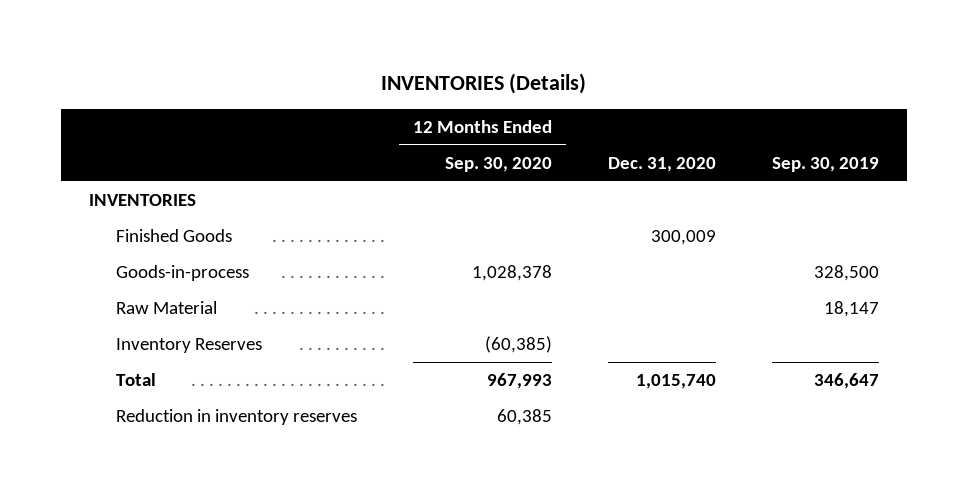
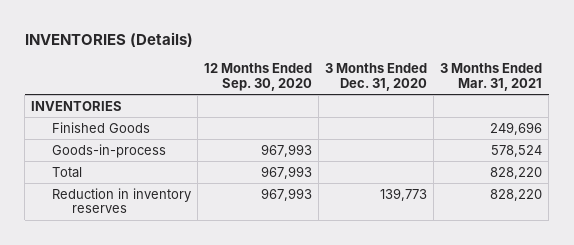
[608,156,717,172] Dec. 31, 2020 -> none
[772,156,880,172] Sep. 30, 2019 -> none
none -> [325,63,428,91] 3 Months Ended Dec. 31, 2020
none -> [440,63,543,91] 3 Months Ended Mar. 31, 2021
[115,300,217,314] Raw Material -> none
[115,337,262,353] Inventory Reserves -> none
[472,264,553,281] 1,028,378 -> [260,143,312,157] 967,993
[497,408,553,425] 60,385 -> [260,187,312,201] 967,993

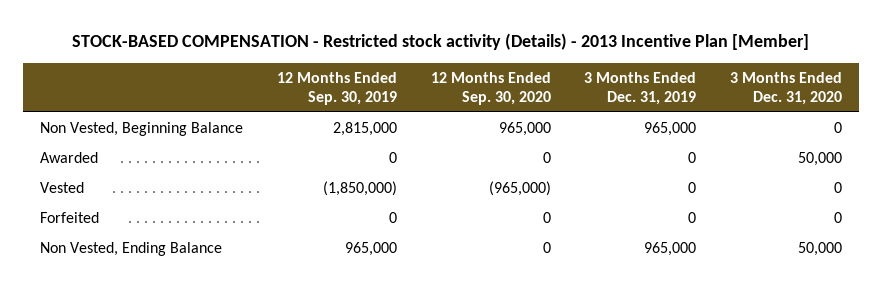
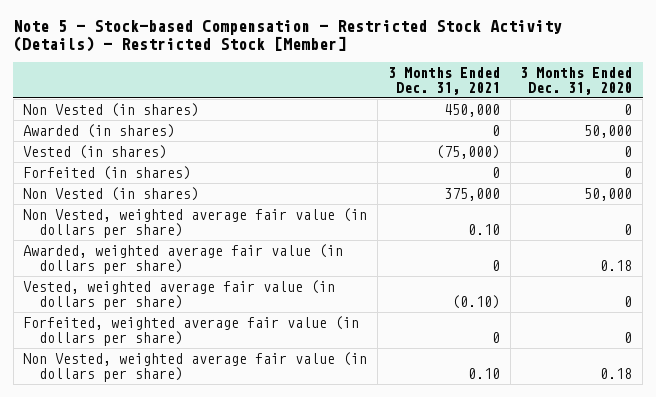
[72,33,810,51] STOCK-BASED COMPENSATION - Restricted stock activity (Details) - 2013 Incentive Plan [Member] -> [13,19,563,53] Note 5 - Stock-based Compensation - Restricted Stock Activity (Details) - Restricted Stock [Member]
[276,72,397,105] 12 Months Ended Sep. 30, 2019 -> none
[430,72,551,105] 12 Months Ended Sep. 30, 2020 -> none
[584,72,697,105] 3 Months Ended Dec. 31, 2019 -> none
none -> [387,67,500,95] 3 Months Ended Dec. 31, 2021
[40,122,244,137] Non Vested, Beginning Balance -> [23,102,200,117] Non Vested (in shares)
[40,152,99,164] Awarded -> [23,123,176,138] Awarded (in shares)
[40,182,85,194] Vested -> [23,144,168,159] Vested (in shares)
[40,212,100,224] Forfeited -> [23,165,192,180] Forfeited (in shares)
[40,242,223,257] Non Vested, Ending Balance -> [23,186,200,201] Non Vested (in shares)
none -> [23,207,368,238] Non Vested, weighted average fair value (in dollars per share)
none -> [23,243,344,274] Awarded, weighted average fair value (in dollars per share)
none -> [23,279,336,310] Vested, weighted average fair value (in dollars per share)
none -> [23,315,360,346] Forfeited, weighted average fair value (in dollars per share)
none -> [23,351,368,382] Non Vested, weighted average fair value (in dollars per share)

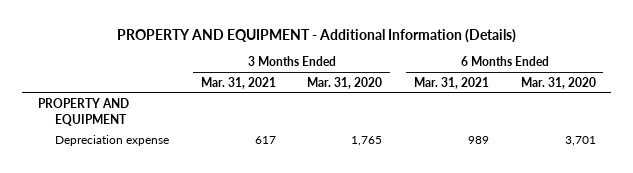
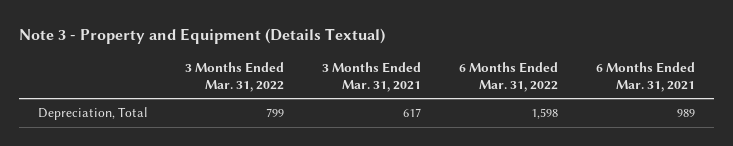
[116,28,516,43] PROPERTY AND EQUIPMENT - Additional Information (Details) -> [18,27,385,44] Note 3 - Property and Equipment (Details Textual)
[307,76,383,89] Mar. 31, 2020 -> none
[520,76,596,89] Mar. 31, 2020 -> none
none -> [184,61,284,93] 3 Months Ended Mar. 31, 2022
none -> [459,61,559,93] 6 Months Ended Mar. 31, 2022
[37,98,129,126] PROPERTY AND EQUIPMENT -> none
[55,135,170,147] Depreciation expense -> [37,107,147,121] Depreciation, Total

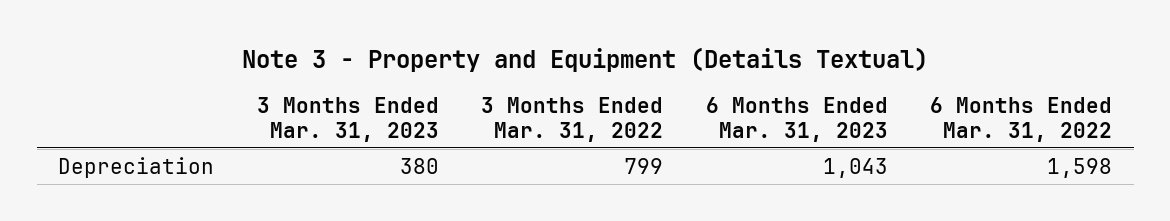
[321,61,421,93] 3 Months Ended Mar. 31, 2021 -> none
[596,61,696,93] 6 Months Ended Mar. 31, 2021 -> none
none -> [256,97,439,142] 3 Months Ended Mar. 31, 2023
none -> [705,97,888,142] 6 Months Ended Mar. 31, 2023
[37,107,147,121] Depreciation, Total -> [57,156,214,178] Depreciation

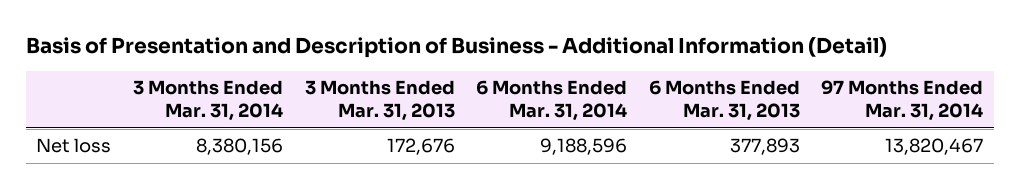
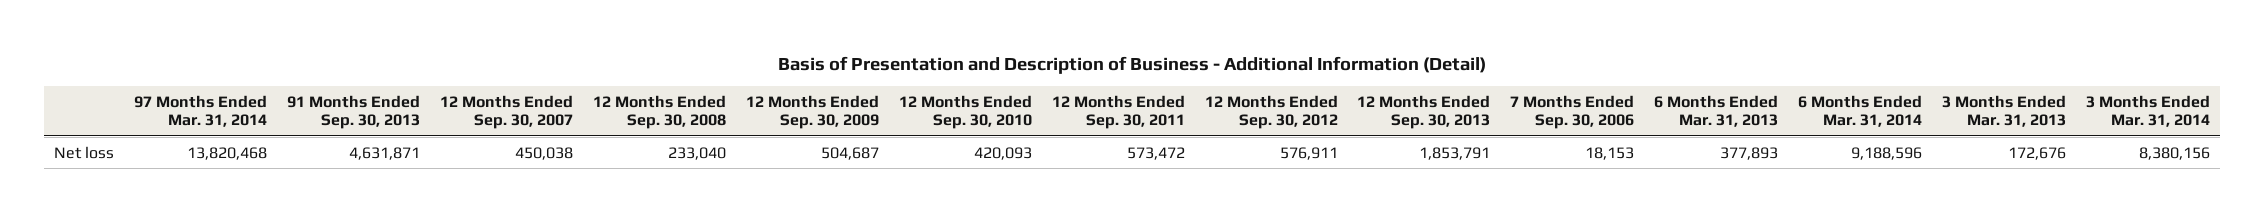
none -> [287,94,421,130] 91 Months Ended Sep. 30, 2013
none -> [440,94,574,130] 12 Months Ended Sep. 30, 2007
none -> [592,94,726,130] 12 Months Ended Sep. 30, 2008
none -> [745,94,879,130] 12 Months Ended Sep. 30, 2009
none -> [898,94,1032,130] 12 Months Ended Sep. 30, 2010
none -> [1051,94,1185,130] 12 Months Ended Sep. 30, 2011
none -> [1204,94,1338,130] 12 Months Ended Sep. 30, 2012
none -> [1357,94,1491,130] 12 Months Ended Sep. 30, 2013
none -> [1510,94,1635,130] 7 Months Ended Sep. 30, 2006
[885,138,984,156] 13,820,467 -> [187,146,268,160] 13,820,468

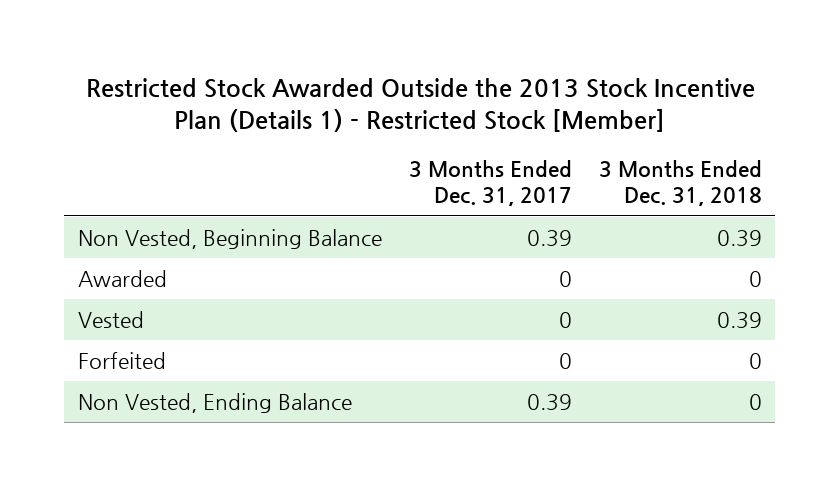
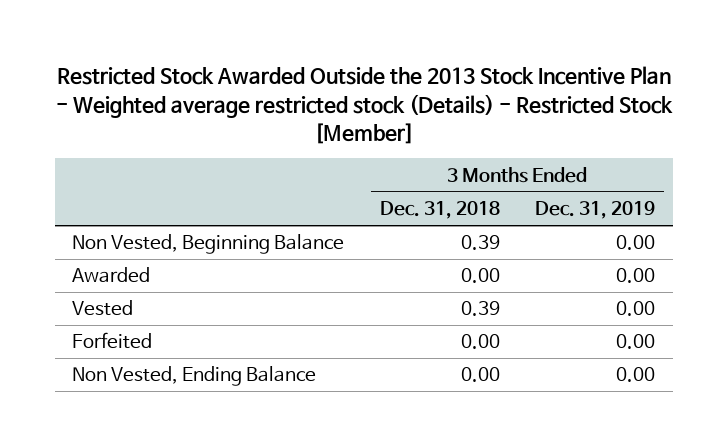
[85,78,755,132] Restricted Stock Awarded Outside the 2013 Stock Incentive Plan (Details 1) - Restricted Stock [Member] -> [55,66,673,145] Restricted Stock Awarded Outside the 2013 Stock Incentive Plan - Weighted average restricted stock (Details) - Restricted Stock [Member]
[408,160,572,207] 3 Months Ended Dec. 31, 2017 -> none
none -> [534,200,655,219] Dec. 31, 2019
[748,270,762,287] 0 -> [460,268,500,284] 0.00
[748,352,762,369] 0 -> [460,334,500,350] 0.00
[748,393,762,410] 0 -> [460,367,500,383] 0.00

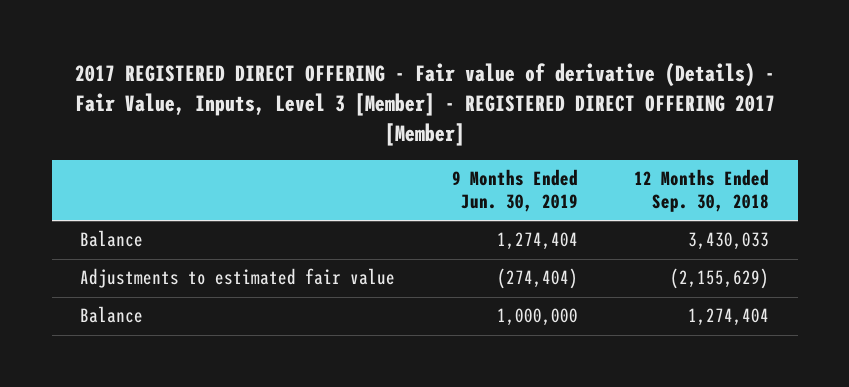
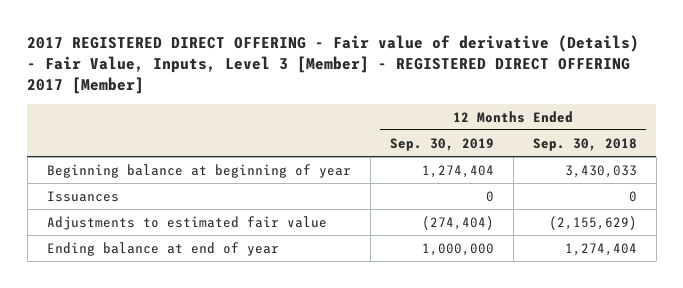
[451,169,578,212] 9 Months Ended Jun. 30, 2019 -> none
none -> [389,137,494,151] Sep. 30, 2019
[80,230,144,248] Balance -> [46,163,351,178] Beginning balance at beginning of year
none -> [46,190,119,202] Issuances
[80,306,144,324] Balance -> [46,241,279,256] Ending balance at end of year

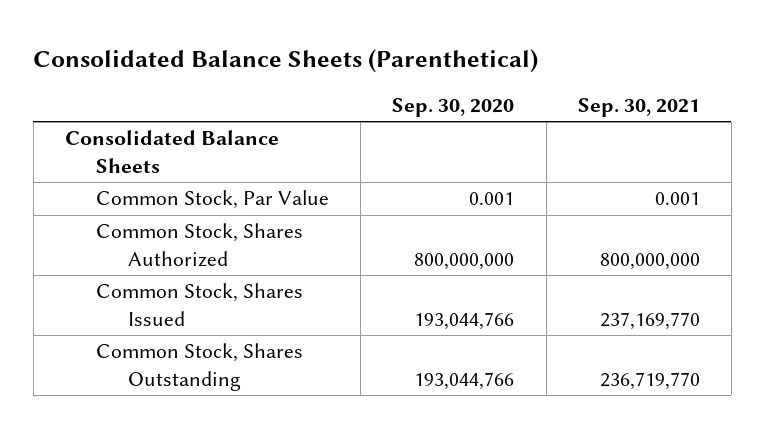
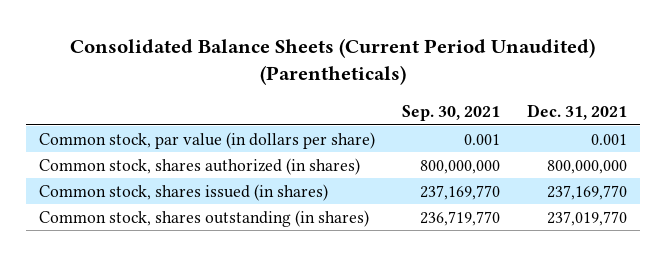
[33,48,539,73] Consolidated Balance Sheets (Parenthetical) -> [69,38,595,86] Consolidated Balance Sheets (Current Period Unaudited) (Parentheticals)
[392,98,515,118] Sep. 30, 2020 -> none
none -> [526,104,627,121] Dec. 31, 2021
[64,130,279,173] Consolidated Balance Sheets -> none
[96,190,330,210] Common Stock, Par Value -> [39,131,376,149] Common stock, par value (in dollars per share)
[96,223,304,267] Common Stock, Shares Authorized -> [39,157,361,175] Common stock, shares authorized (in shares)
[96,283,304,326] Common Stock, Shares Issued -> [39,183,329,201] Common stock, shares issued (in shares)
[96,343,304,391] Common Stock, Shares Outstanding -> [39,209,370,227] Common stock, shares outstanding (in shares)

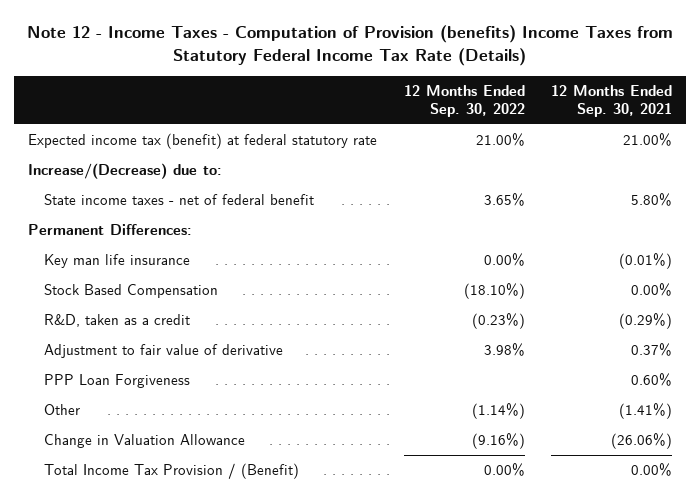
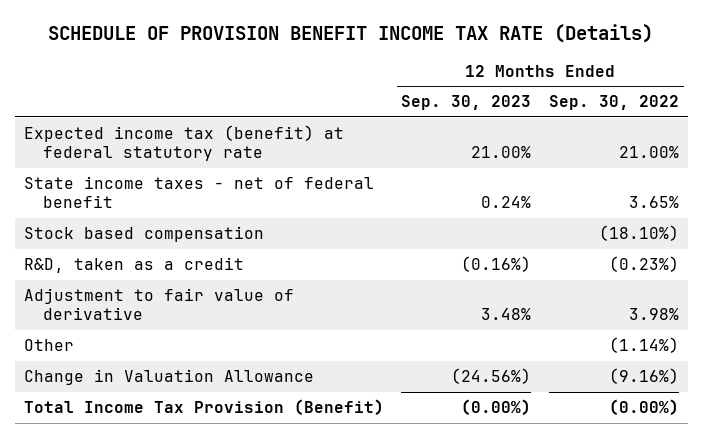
[27,24,674,66] Note 12 - Income Taxes - Computation of Provision (benefits) Income Taxes from Statutory Federal Income Tax Rate (Details) -> [48,23,654,43] SCHEDULE OF PROVISION BENEFIT INCOME TAX RATE (Details)
[551,84,673,117] 12 Months Ended Sep. 30, 2021 -> none
none -> [401,95,532,111] Sep. 30, 2023
[27,163,222,180] Increase/(Decrease) due to: -> none
[27,224,192,236] Permanent Differences: -> none
[44,254,191,269] Key man life insurance -> none
[44,284,219,299] Stock Based Compensation -> [23,226,264,243] Stock based compensation
[44,374,191,389] PPP Loan Forgiveness -> none
[44,463,300,480] Total Income Tax Provision / (Benefit) -> [23,399,384,416] Total Income Tax Provision (Benefit)
[483,463,525,477] 0.00% -> [609,399,680,416] (0.00%)

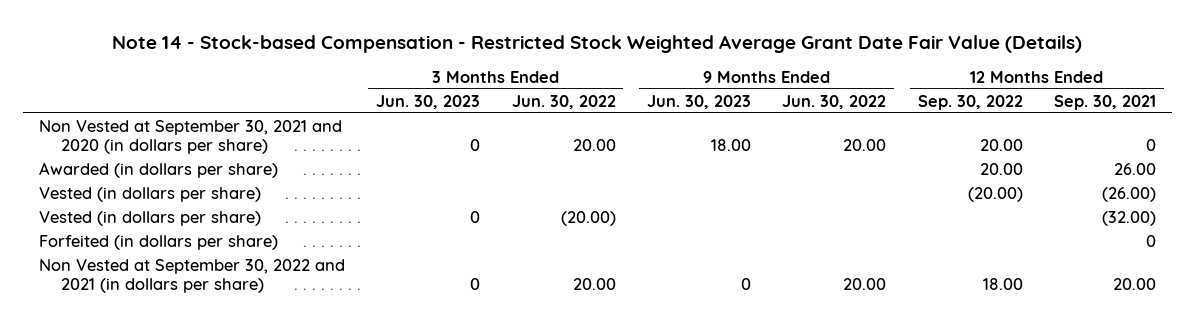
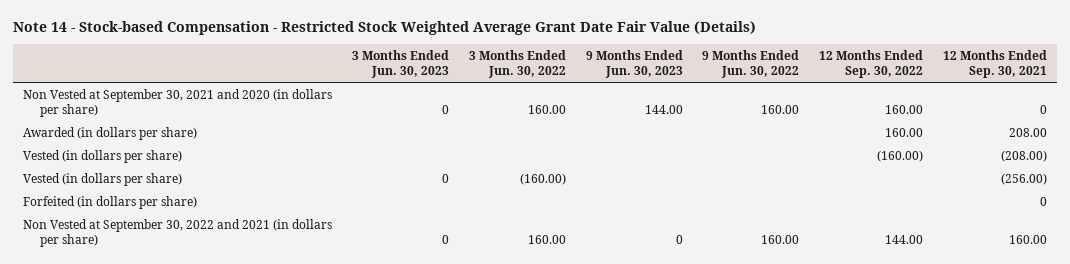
[572,138,616,151] 20.00 -> [527,105,566,115] 160.00
[710,138,751,151] 18.00 -> [644,105,683,115] 144.00
[843,138,887,151] 20.00 -> [761,105,800,115] 160.00
[979,138,1023,151] 20.00 -> [885,105,924,115] 160.00
[979,162,1023,175] 20.00 -> [885,127,924,137] 160.00
[1113,162,1156,175] 26.00 -> [1009,127,1048,137] 208.00
[967,186,1023,202] (20.00) -> [877,149,924,162] (160.00)
[1101,186,1156,202] (26.00) -> [1001,149,1048,162] (208.00)
[560,210,616,226] (20.00) -> [519,172,566,185] (160.00)
[1101,210,1156,226] (32.00) -> [1001,172,1048,185] (256.00)
[572,277,616,290] 20.00 -> [527,235,566,245] 160.00
[843,277,887,290] 20.00 -> [761,235,800,245] 160.00
[982,277,1023,290] 18.00 -> [885,235,924,245] 144.00
[1112,277,1156,290] 20.00 -> [1009,235,1048,245] 160.00

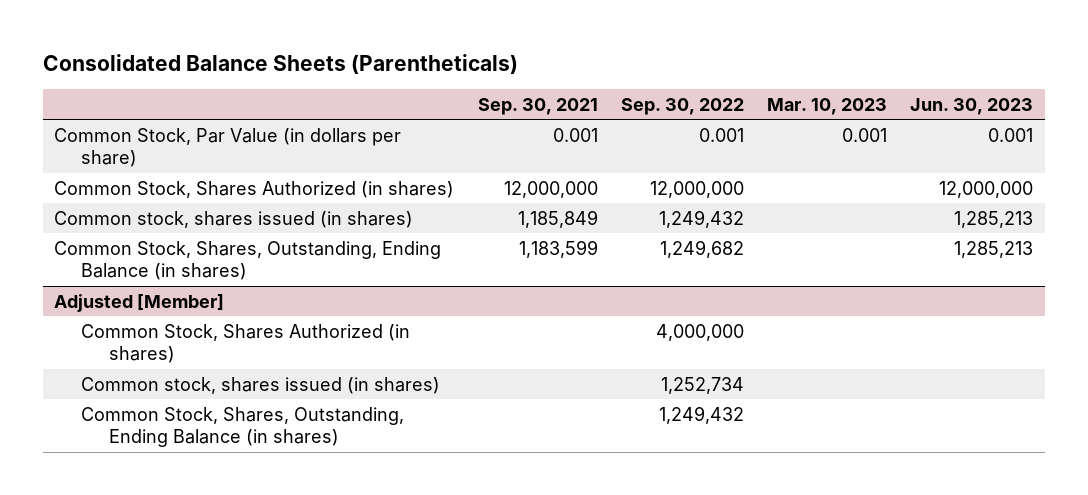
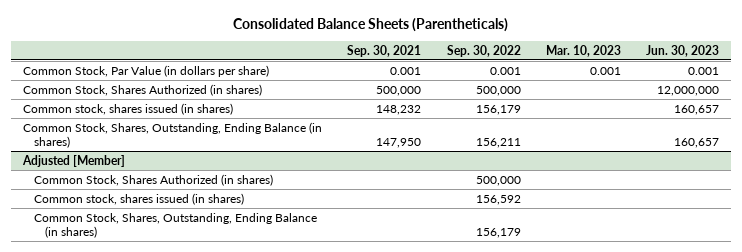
[503,180,598,198] 12,000,000 -> [376,85,422,96] 500,000
[649,180,744,198] 12,000,000 -> [475,85,521,96] 500,000
[517,209,598,228] 1,185,849 -> [376,104,422,115] 148,232
[658,209,744,228] 1,249,432 -> [475,104,521,115] 156,179
[954,210,1034,228] 1,285,213 -> [673,104,719,115] 160,657
[518,239,598,258] 1,183,599 -> [376,137,422,148] 147,950
[659,239,744,258] 1,249,682 -> [475,137,521,148] 156,211
[954,240,1034,258] 1,285,213 -> [673,137,719,148] 160,657
[655,323,744,341] 4,000,000 -> [475,175,521,186] 500,000
[660,376,744,394] 1,252,734 -> [475,194,521,205] 156,592
[658,405,744,424] 1,249,432 -> [475,227,521,238] 156,179

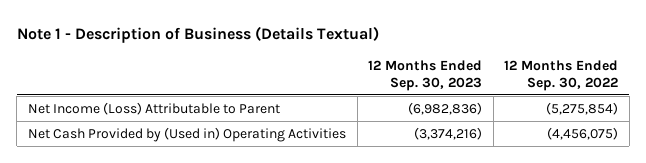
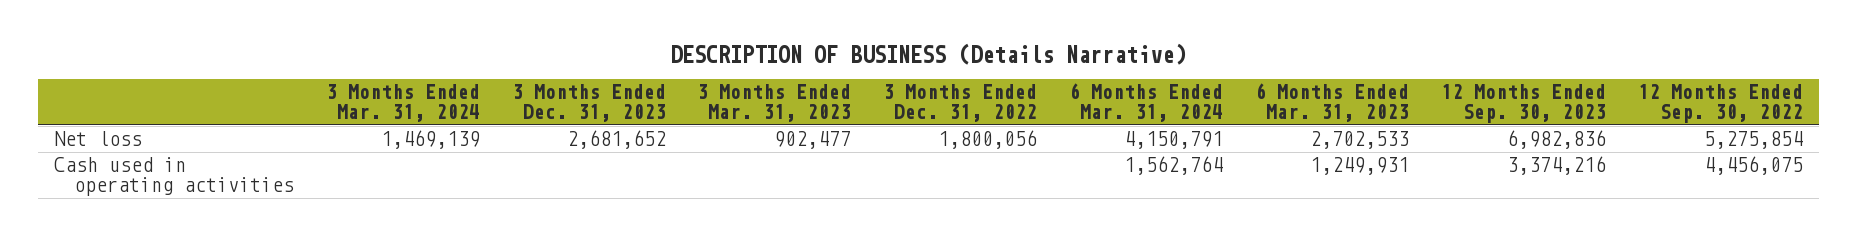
[16,25,379,43] Note 1 - Description of Business (Details Textual) -> [670,42,1187,65] DESCRIPTION OF BUSINESS (Details Narrative)
none -> [325,84,480,123] 3 Months Ended Mar. 31, 2024
none -> [511,84,666,123] 3 Months Ended Dec. 31, 2023
none -> [697,84,852,123] 3 Months Ended Mar. 31, 2023
none -> [883,84,1038,123] 3 Months Ended Dec. 31, 2022
none -> [1069,83,1224,123] 6 Months Ended Mar. 31, 2024
none -> [1255,83,1410,123] 6 Months Ended Mar. 31, 2023
[27,101,280,115] Net Income (Loss) Attributable to Parent -> [53,131,142,147] Net loss
[408,101,483,115] (6,982,836) -> [1506,130,1606,150] 6,982,836
[546,101,619,115] (5,275,854) -> [1703,131,1803,150] 5,275,854
[27,126,346,142] Net Cash Provided by (Used in) Operating Activities -> [53,157,294,197] Cash used in operating activities
[414,126,483,140] (3,374,216) -> [1506,156,1606,176] 3,374,216
[547,126,619,140] (4,456,075) -> [1703,156,1803,176] 4,456,075

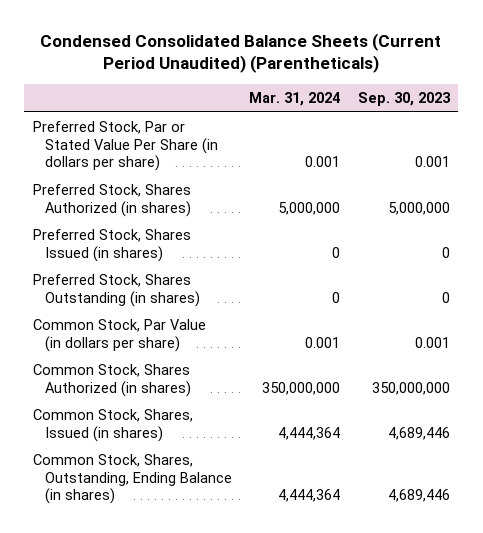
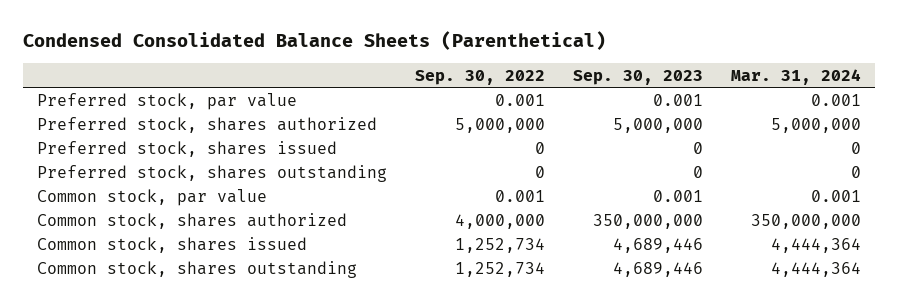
[40,32,442,74] Condensed Consolidated Balance Sheets (Current Period Unaudited) (Parentheticals) -> [22,31,606,51] Condensed Consolidated Balance Sheets (Parenthetical)
none -> [414,69,545,85] Sep. 30, 2022
[32,121,219,171] Preferred Stock, Par or Stated Value Per Share (in dollars per share) -> [36,92,297,110] Preferred stock, par value
[32,184,192,217] Preferred Stock, Shares Authorized (in shares) -> [36,116,377,133] Preferred stock, shares authorized
[32,229,191,262] Preferred Stock, Shares Issued (in shares) -> [36,140,337,157] Preferred stock, shares issued
[32,274,201,307] Preferred Stock, Shares Outstanding (in shares) -> [36,164,387,182] Preferred stock, shares outstanding
[32,319,206,352] Common Stock, Par Value (in dollars per share) -> [36,188,267,206] Common stock, par value
[32,364,192,397] Common Stock, Shares Authorized (in shares) -> [36,212,347,229] Common stock, shares authorized
[32,409,193,442] Common Stock, Shares, Issued (in shares) -> [36,236,307,253] Common stock, shares issued
[32,454,233,504] Common Stock, Shares, Outstanding, Ending Balance (in shares) -> [36,260,357,278] Common stock, shares outstanding

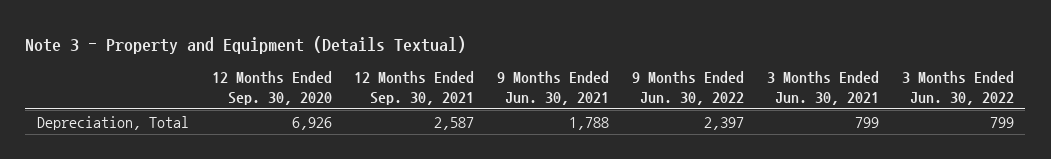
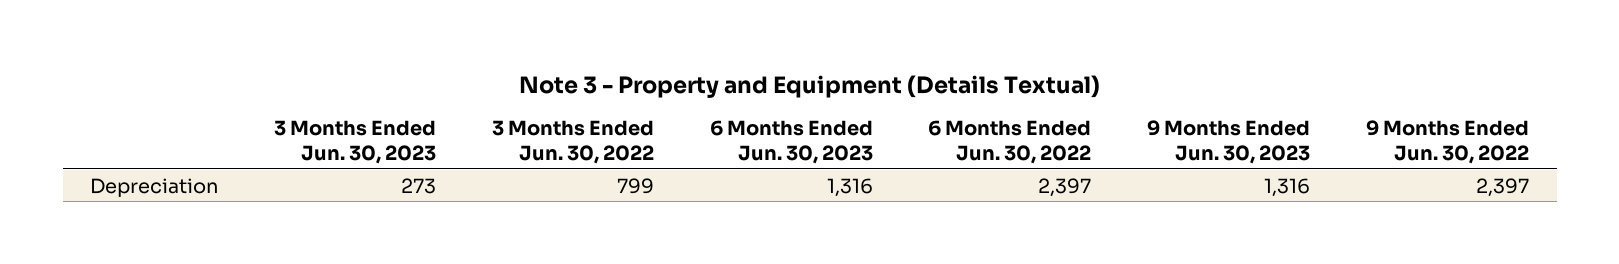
[211,71,332,105] 12 Months Ended Sep. 30, 2020 -> none
[354,71,475,105] 12 Months Ended Sep. 30, 2021 -> none
[497,71,610,105] 9 Months Ended Jun. 30, 2021 -> none
[767,71,880,105] 3 Months Ended Jun. 30, 2021 -> none
none -> [274,119,437,165] 3 Months Ended Jun. 30, 2023
none -> [709,119,873,165] 6 Months Ended Jun. 30, 2023
none -> [928,119,1092,165] 6 Months Ended Jun. 30, 2022
none -> [1147,119,1311,165] 9 Months Ended Jun. 30, 2023
[36,115,189,130] Depreciation, Total -> [90,177,219,197] Depreciation

